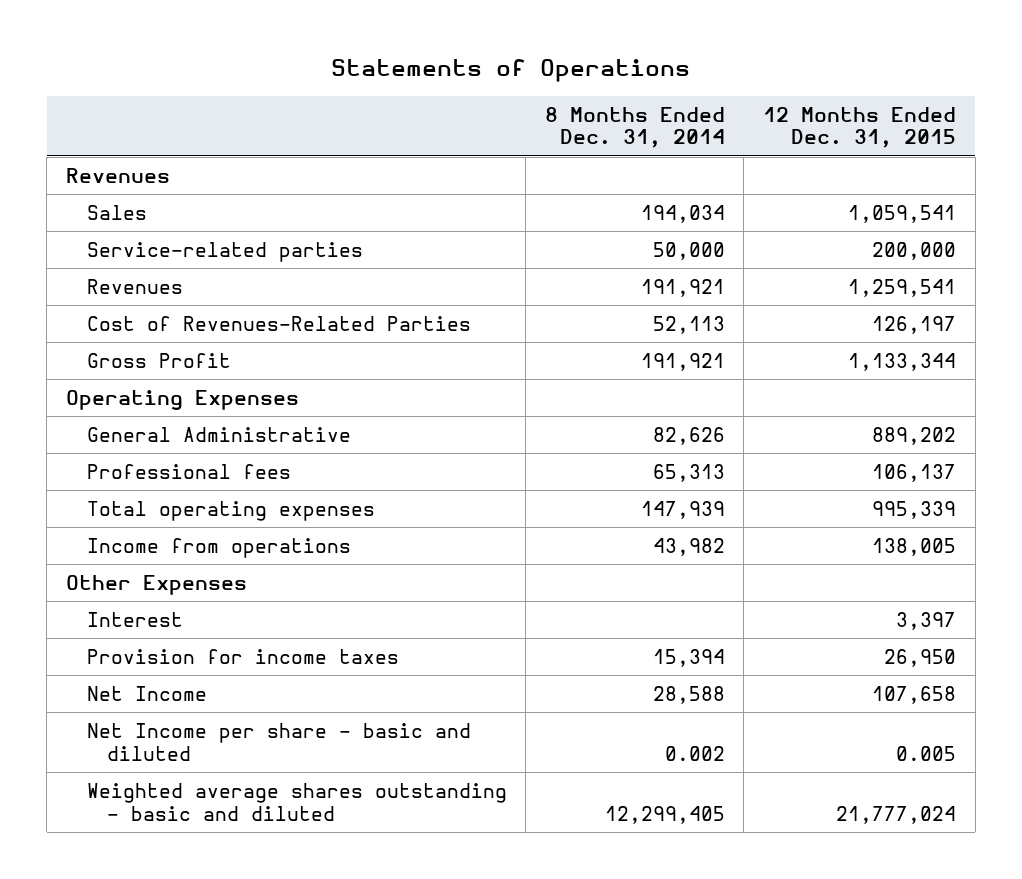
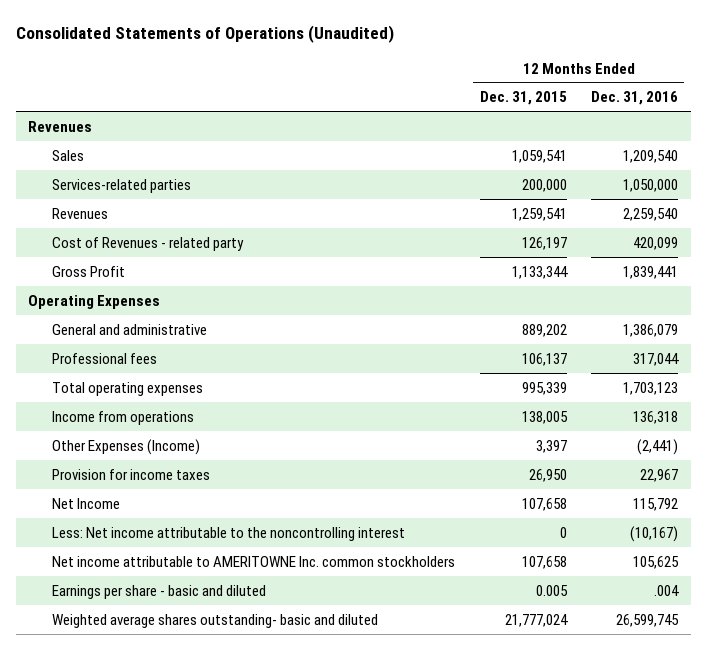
[330,59,690,83] Statements of Operations -> [15,24,394,43] Consolidated Statements of Operations (Unaudited)
[544,106,725,149] 8 Months Ended Dec. 31, 2014 -> none
none -> [591,91,679,106] Dec. 31, 2016
[86,241,363,262] Service-related parties -> [51,178,191,193] Services-related parties
[86,315,471,331] Cost of Revenues-Related Parties -> [51,236,244,251] Cost of Revenues - related party
[86,426,351,442] General Administrative -> [51,323,207,335] General and administrative
[65,574,247,595] Other Expenses -> none
[86,611,183,627] Interest -> [51,438,200,455] Other Expenses (Income)
none -> [51,526,405,541] Less: Net income attributable to the noncontrolling interest
none -> [51,555,455,567] Net income attributable to AMERITOWNE Inc. common stockholders
[86,722,471,761] Net Income per share - basic and diluted -> [51,584,266,599] Earnings per share - basic and diluted
[86,782,507,821] Weighted average shares outstanding - basic and diluted -> [51,613,378,628] Weighted average shares outstanding- basic and diluted

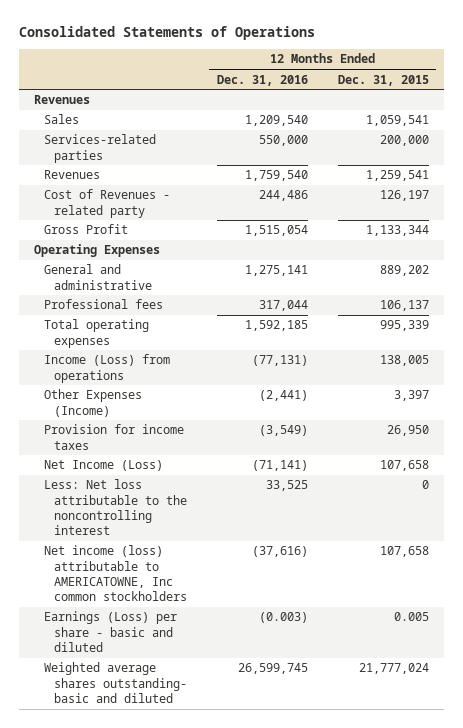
[15,24,394,43] Consolidated Statements of Operations (Unaudited) -> [19,26,316,41] Consolidated Statements of Operations
[623,178,679,192] 1,050,000 -> [258,135,308,147] 550,000
[623,207,679,221] 2,259,540 -> [244,170,308,182] 1,759,540
[633,236,679,250] 420,099 -> [258,190,308,202] 244,486
[623,265,679,279] 1,839,441 -> [244,225,308,237] 1,515,054
[623,323,679,337] 1,386,079 -> [244,265,308,277] 1,275,141
[623,381,679,395] 1,703,123 -> [244,320,308,332] 1,592,185
[51,410,194,425] Income from operations -> [43,354,170,383] Income (Loss) from operations
[633,410,679,424] 136,318 -> [251,355,308,367] (77,131)
[640,468,679,482] 22,967 -> [258,425,308,437] (3,549)
[51,497,120,509] Net Income -> [43,460,163,472] Net Income (Loss)
[633,497,679,511] 115,792 -> [251,460,308,472] (71,141)
[51,526,405,541] Less: Net income attributable to the noncontrolling interest -> [43,479,187,535] Less: Net loss attributable to the noncontrolling interest
[630,525,679,542] (10,167) -> [265,480,308,492] 33,525
[51,555,455,567] Net income attributable to AMERITOWNE Inc. common stockholders -> [43,545,187,601] Net income (loss) attributable to AMERICATOWNE, Inc common stockholders
[633,555,680,569] 105,625 -> [251,546,308,558] (37,616)
[51,584,266,599] Earnings per share - basic and diluted -> [43,611,177,652] Earnings (Loss) per share - basic and diluted
[654,584,680,596] .004 -> [258,612,308,624] (0.003)

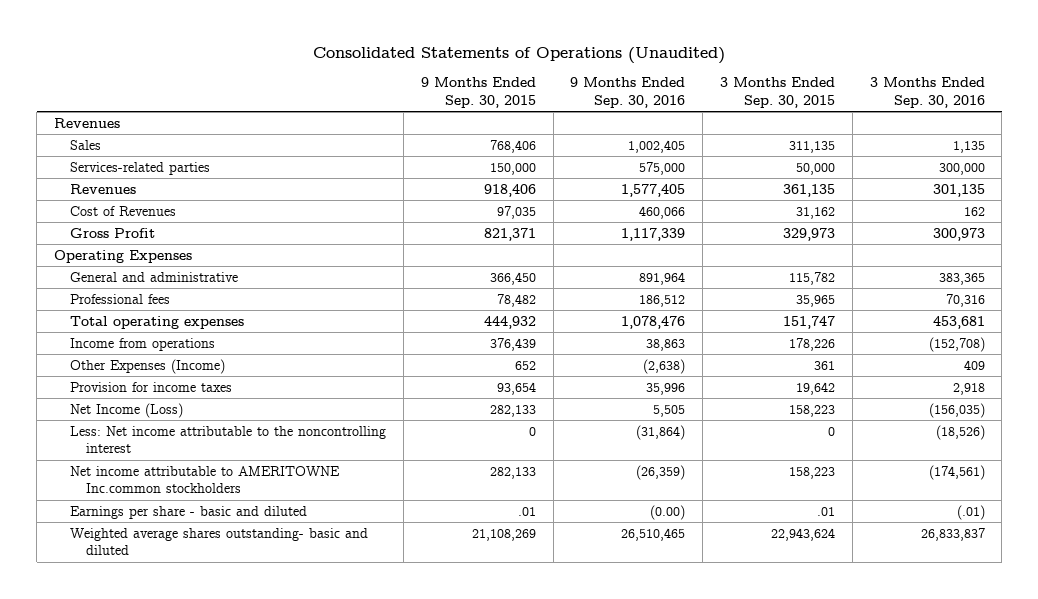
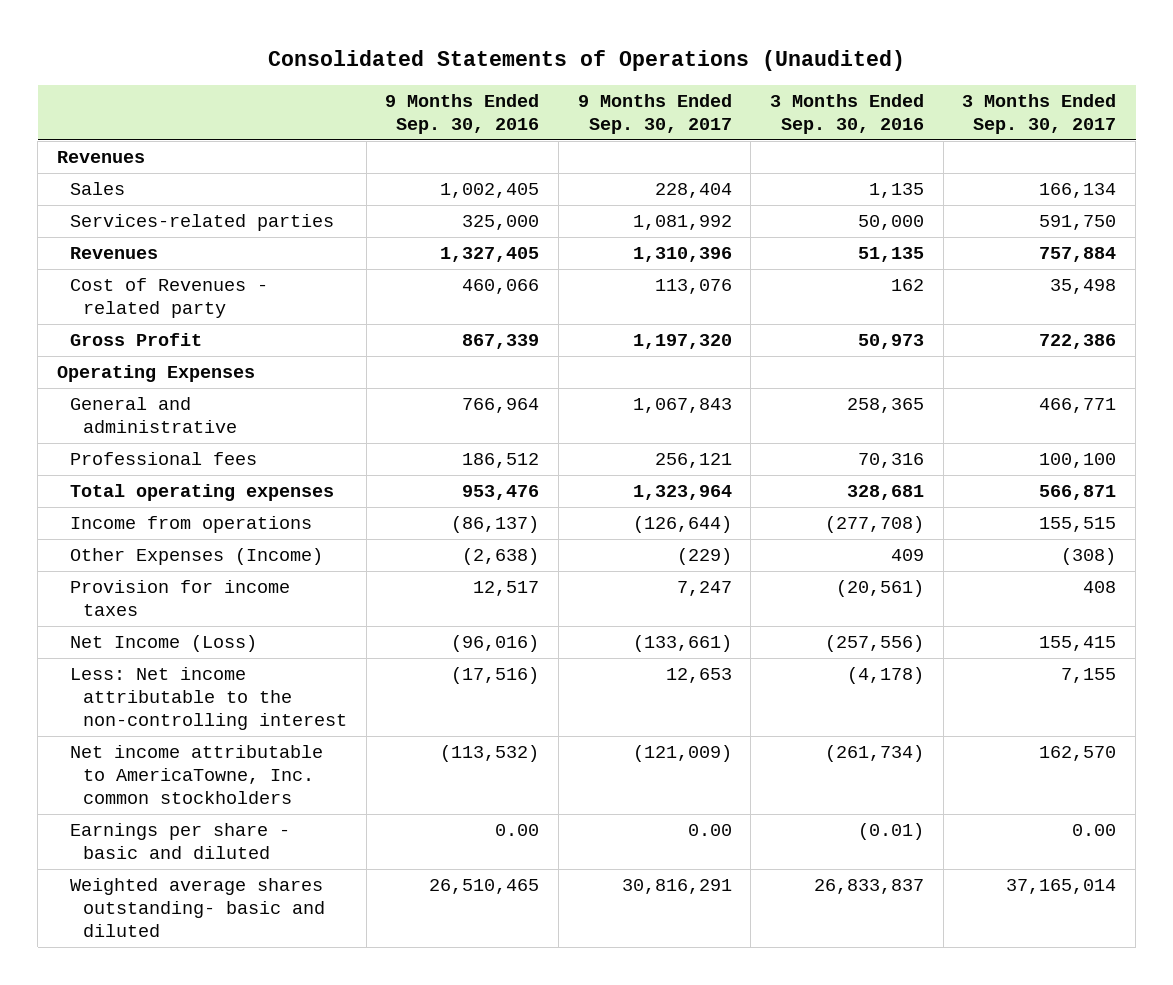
[420,77,536,108] 9 Months Ended Sep. 30, 2015 -> none
[719,77,835,108] 3 Months Ended Sep. 30, 2015 -> none
none -> [577,94,732,134] 9 Months Ended Sep. 30, 2017
none -> [962,94,1117,134] 3 Months Ended Sep. 30, 2017
[639,161,686,175] 575,000 -> [462,215,540,231] 325,000
[938,162,985,175] 300,000 -> [858,215,925,231] 50,000
[621,183,686,197] 1,577,405 -> [440,247,540,263] 1,327,405
[932,183,985,197] 301,135 -> [858,247,925,263] 51,135
[70,205,177,216] Cost of Revenues -> [69,278,268,318] Cost of Revenues - related party
[621,227,686,241] 1,117,339 -> [462,334,540,350] 867,339
[932,227,985,241] 300,973 -> [858,334,925,350] 50,973
[639,271,686,285] 891,964 -> [462,398,540,414] 766,964
[938,272,985,285] 383,365 -> [847,398,925,414] 258,365
[621,315,686,329] 1,078,476 -> [462,485,540,501] 953,476
[932,315,985,329] 453,681 -> [847,485,925,501] 328,681
[646,338,686,351] 38,863 -> [451,516,540,534] (86,137)
[928,336,985,352] (152,708) -> [825,516,925,534] (277,708)
[646,382,686,395] 35,996 -> [473,581,540,597] 12,517
[952,382,985,395] 2,918 -> [836,580,925,598] (20,561)
[653,404,686,417] 5,505 -> [451,635,540,653] (96,016)
[928,402,985,418] (156,035) -> [825,635,925,653] (257,556)
[70,425,387,454] Less: Net income attributable to the noncontrolling interest -> [69,667,348,730] Less: Net income attributable to the non-controlling interest
[636,424,686,440] (31,864) -> [451,667,540,685] (17,516)
[935,424,985,440] (18,526) -> [847,667,925,685] (4,178)
[70,465,341,494] Net income attributable to AMERITOWNE Inc.common stockholders -> [69,745,323,804] Net income attributable to AmericaTowne, Inc. common stockholders
[636,464,686,480] (26,359) -> [440,745,540,763] (113,532)
[928,464,985,480] (174,561) -> [825,745,925,763] (261,734)
[650,504,686,520] (0.00) -> [495,824,540,837] 0.00
[956,504,985,520] (.01) -> [858,823,925,841] (0.01)

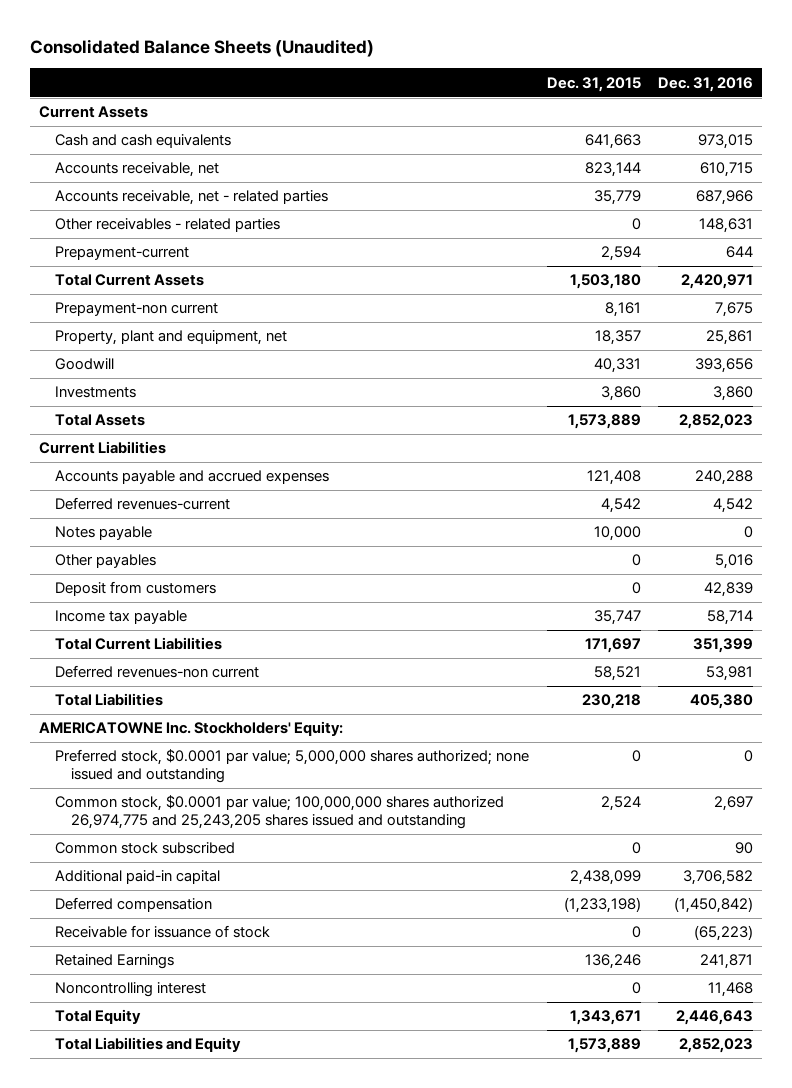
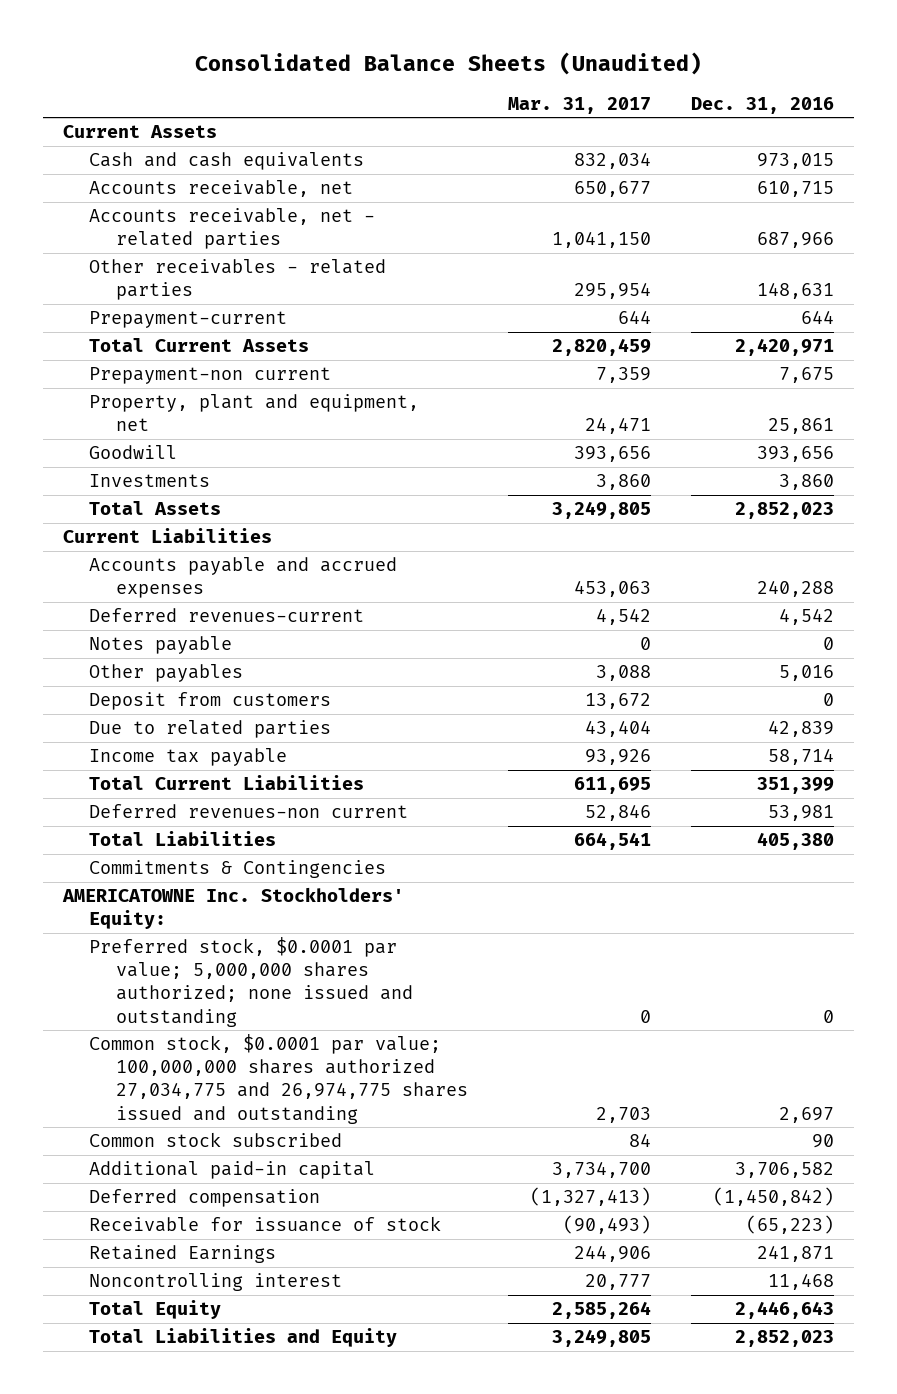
[546,76,641,92] Dec. 31, 2015 -> none
none -> [507,96,651,114] Mar. 31, 2017
[704,582,754,598] 42,839 -> [822,693,834,707] 0
none -> [89,720,332,739] Due to related parties
none -> [89,860,387,879] Commitments & Contingencies
[54,795,504,830] Common stock, $0.0001 par value; 100,000,000 shares authorized 26,974,775 and 25,243,205 shares issued and outstanding -> [89,1034,468,1124] Common stock, $0.0001 par value; 100,000,000 shares authorized 27,034,775 and 26,974,775 shares issued and outstanding

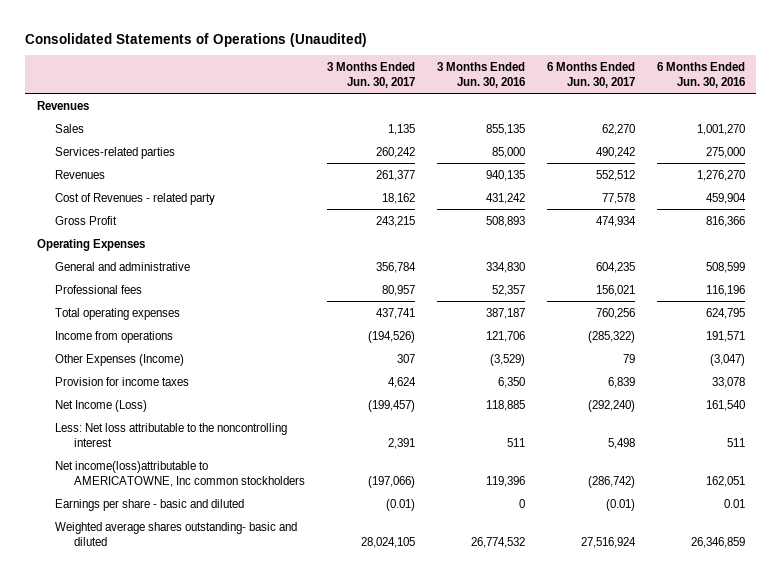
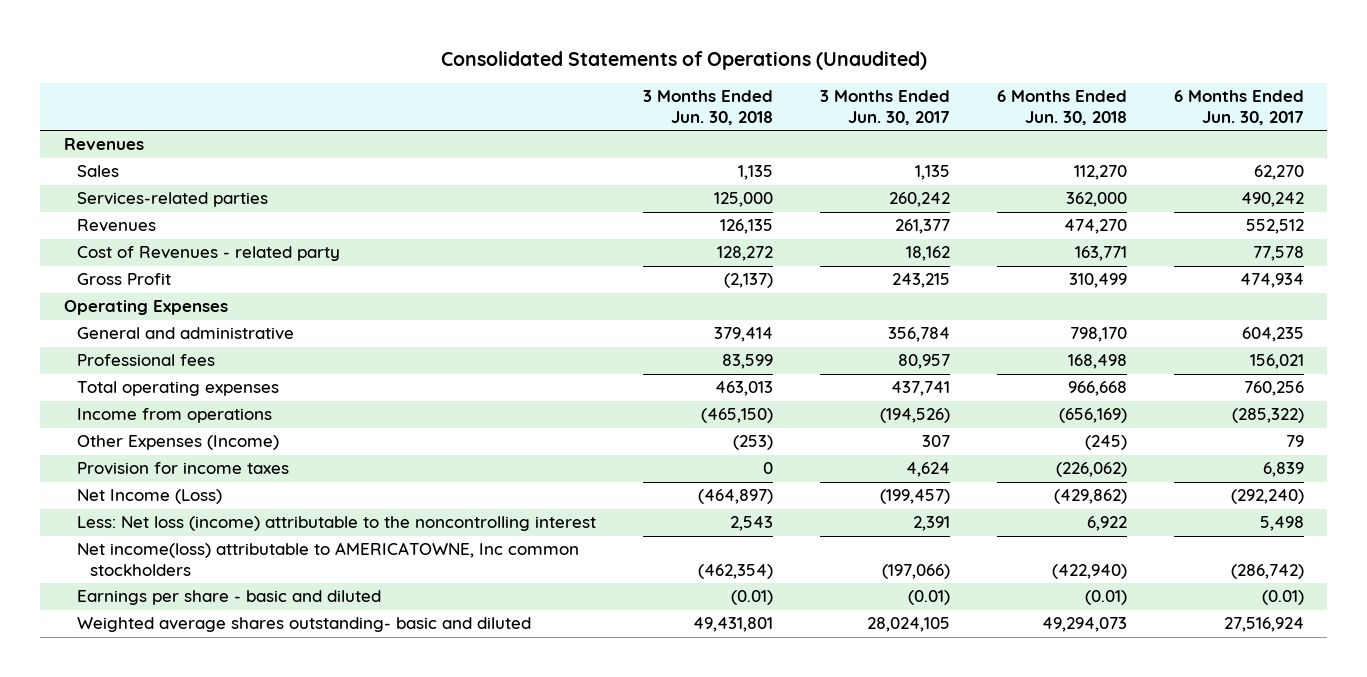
[436,61,525,88] 3 Months Ended Jun. 30, 2016 -> none
[657,61,746,88] 6 Months Ended Jun. 30, 2016 -> none
none -> [642,90,773,125] 3 Months Ended Jun. 30, 2018
none -> [996,90,1127,125] 6 Months Ended Jun. 30, 2018
[55,422,288,447] Less: Net loss attributable to the noncontrolling interest -> [76,516,596,532] Less: Net loss (income) attributable to the noncontrolling interest
[55,460,305,487] Net income(loss)attributable to AMERICATOWNE, Inc common stockholders -> [76,542,579,576] Net income(loss) attributable to AMERICATOWNE, Inc common stockholders

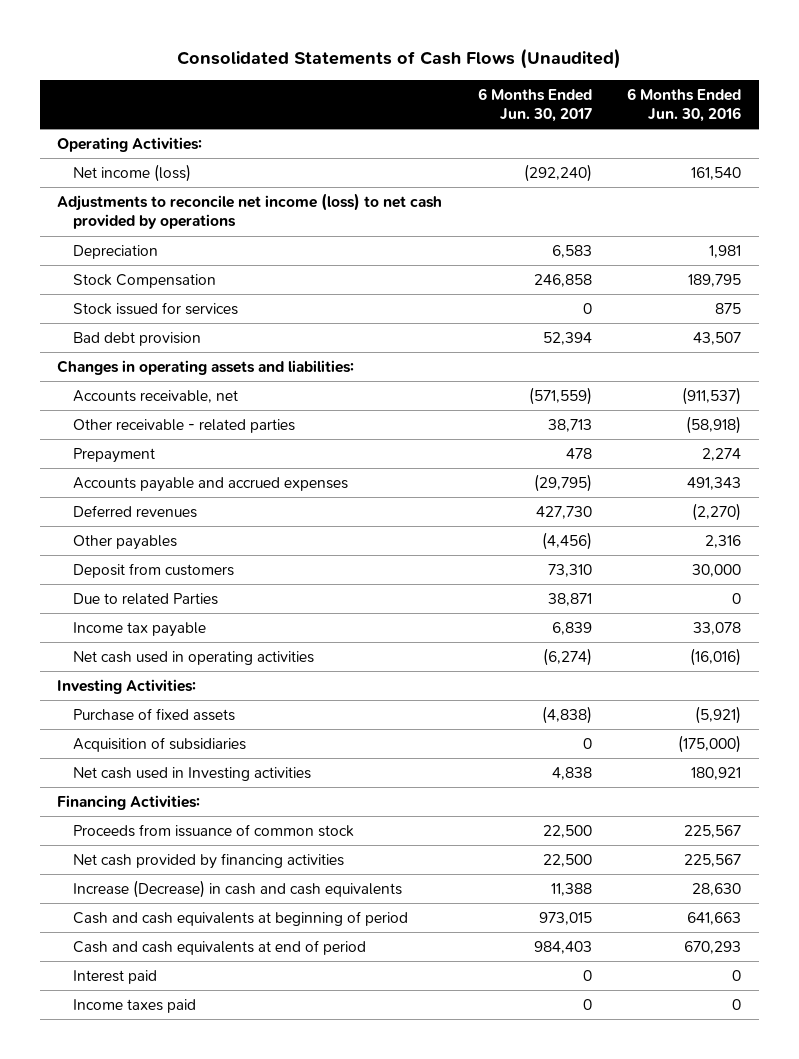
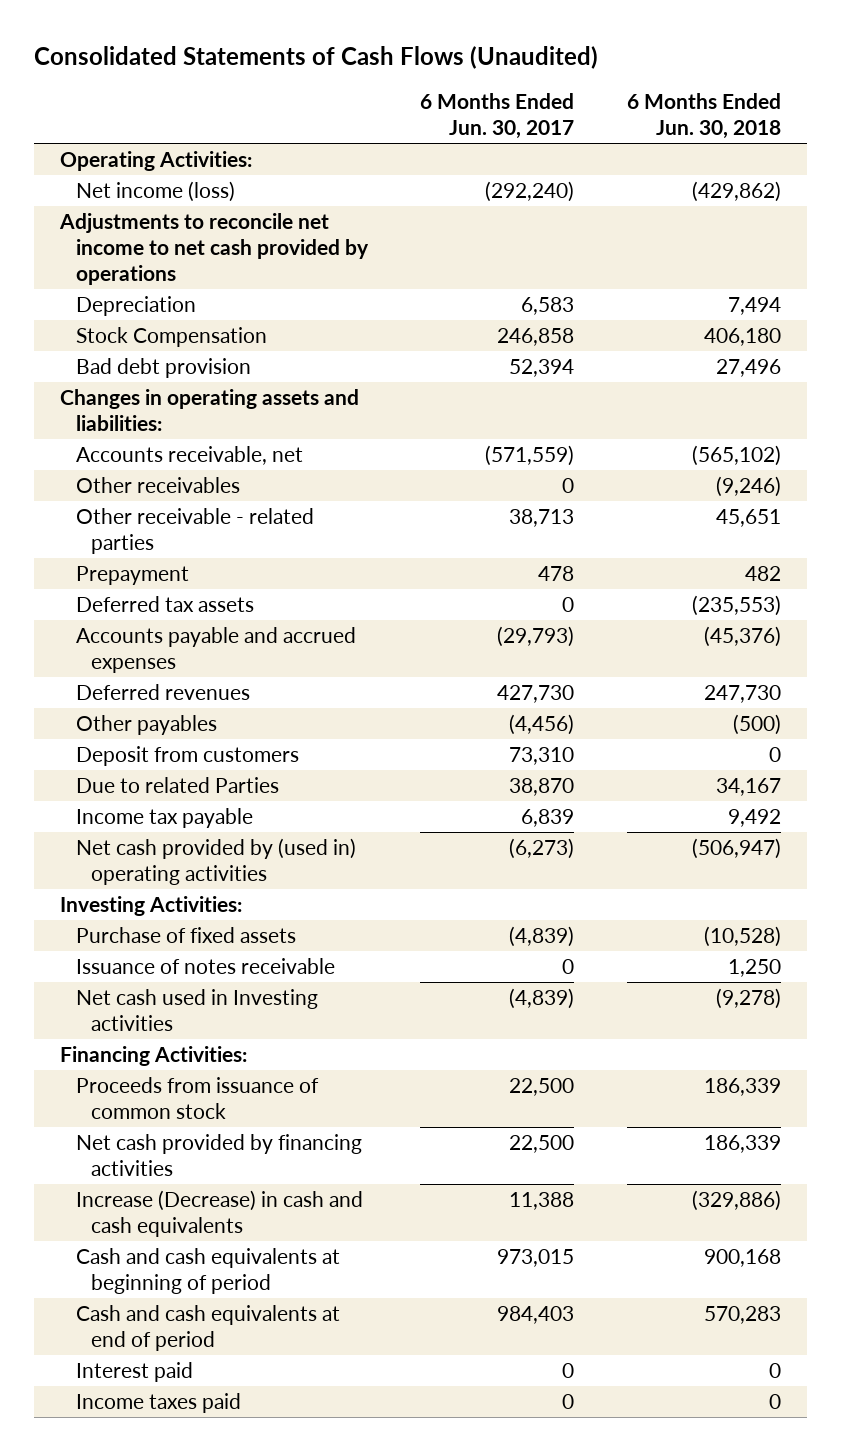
[627,87,742,123] 6 Months Ended Jun. 30, 2016 -> none
none -> [626,92,781,139] 6 Months Ended Jun. 30, 2018
[57,192,443,230] Adjustments to reconcile net income (loss) to net cash provided by operations -> [58,213,369,286] Adjustments to reconcile net income to net cash provided by operations
[72,301,238,315] Stock issued for services -> none
none -> [75,477,240,494] Other receivables
none -> [75,596,254,613] Deferred tax assets
[533,473,592,492] (29,795) -> [497,626,575,648] (29,793)
[547,592,592,606] 38,871 -> [509,778,575,797] 38,870
[72,650,314,665] Net cash used in operating activities -> [75,838,356,886] Net cash provided by (used in) operating activities
[542,647,592,666] (6,274) -> [509,838,575,860] (6,273)
[72,736,246,752] Acquisition of subsidiaries -> none
[541,705,592,724] (4,838) -> [509,926,575,948] (4,839)
none -> [75,958,335,975] Issuance of notes receivable
[551,766,592,780] 4,838 -> [509,988,575,1010] (4,839)

